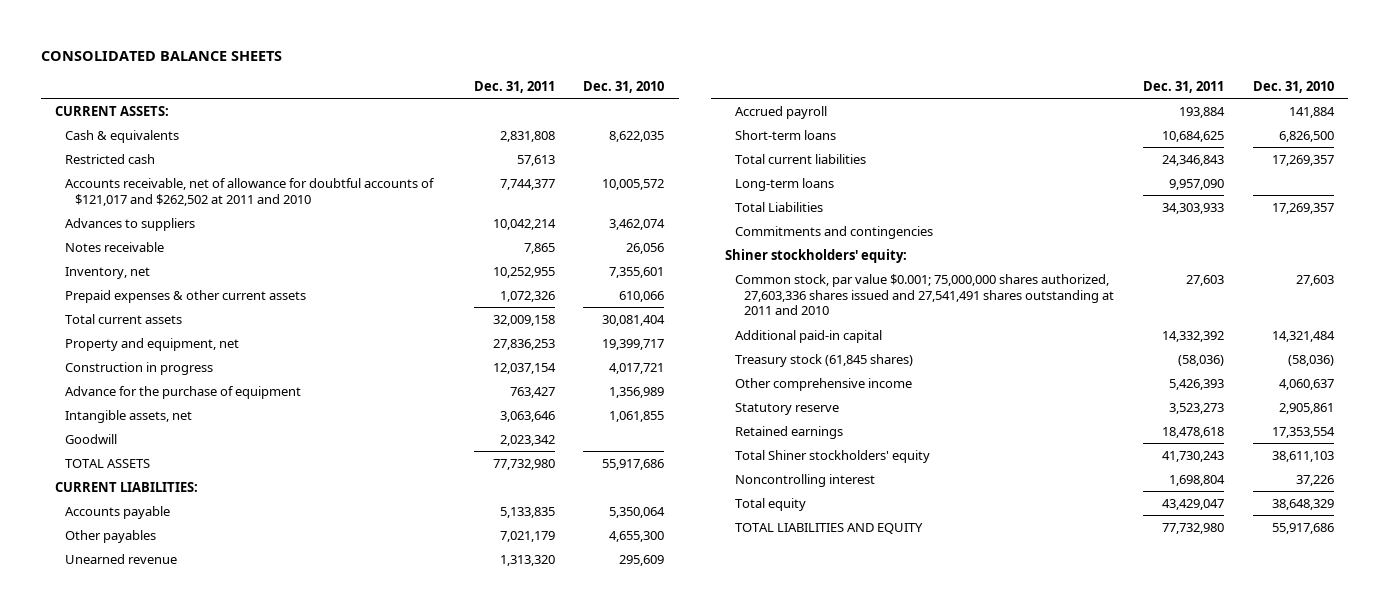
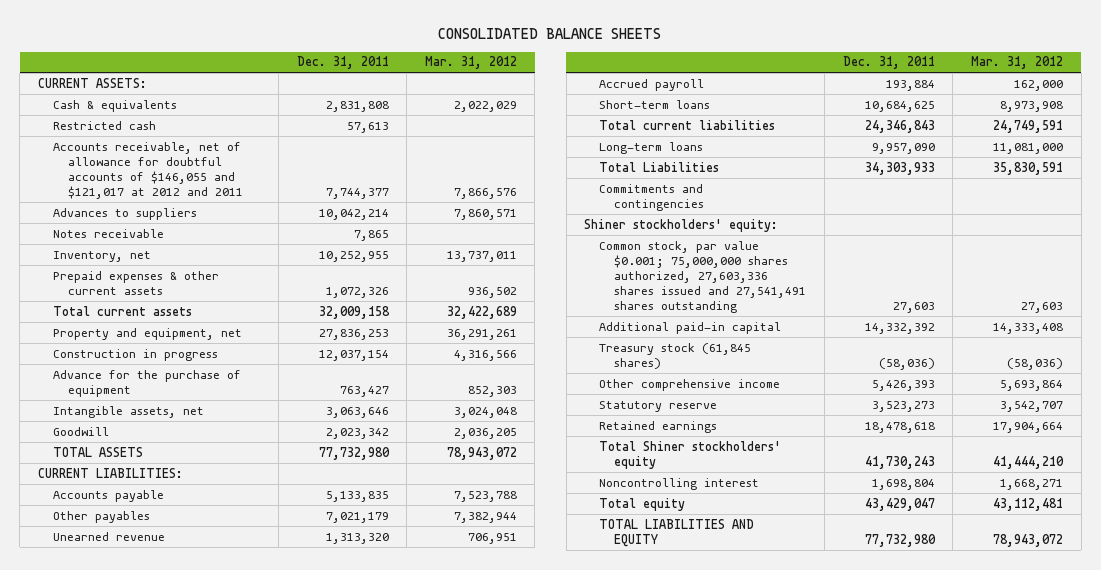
[583,80,665,93] Dec. 31, 2010 -> none
none -> [424,56,517,70] Mar. 31, 2012
[65,177,436,206] Accounts receivable, net of allowance for doubtful accounts of $121,017 and $262,502 at 2011 and 2010 -> [53,141,244,199] Accounts receivable, net of allowance for doubtful accounts of $146,055 and $121,017 at 2012 and 2011
[734,273,1115,316] Common stock, par value $0.001; 75,000,000 shares authorized, 27,603,336 shares issued and 27,541,491 shares outstanding at 2011 and 2010 -> [599,240,807,313] Common stock, par value $0.001; 75,000,000 shares authorized, 27,603,336 shares issued and 27,541,491 shares outstanding

